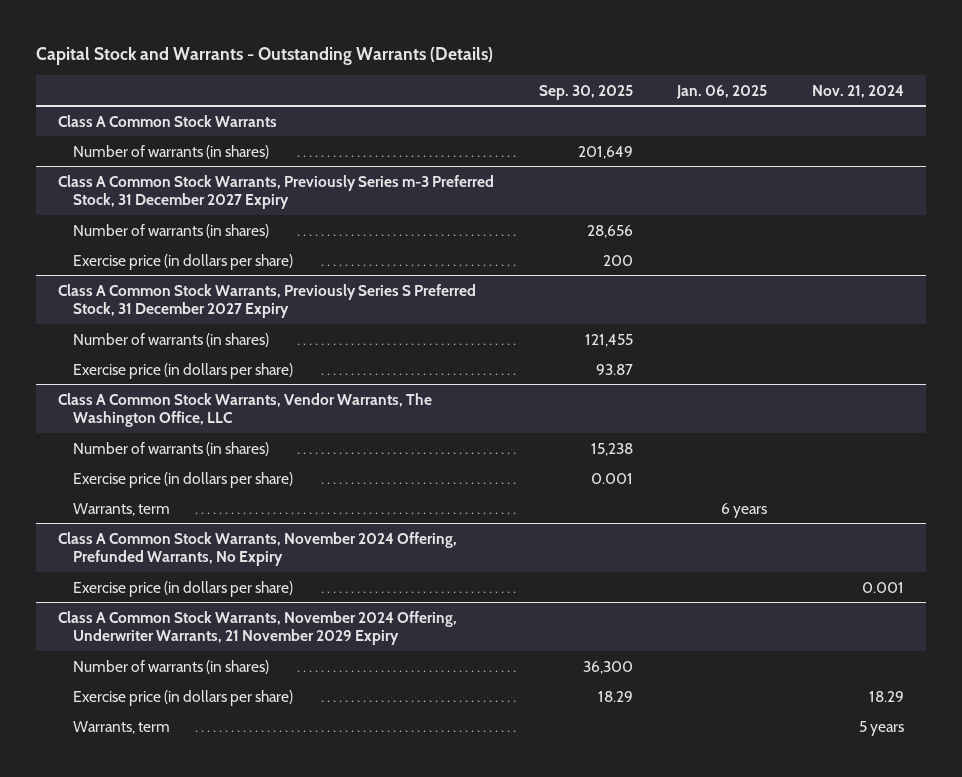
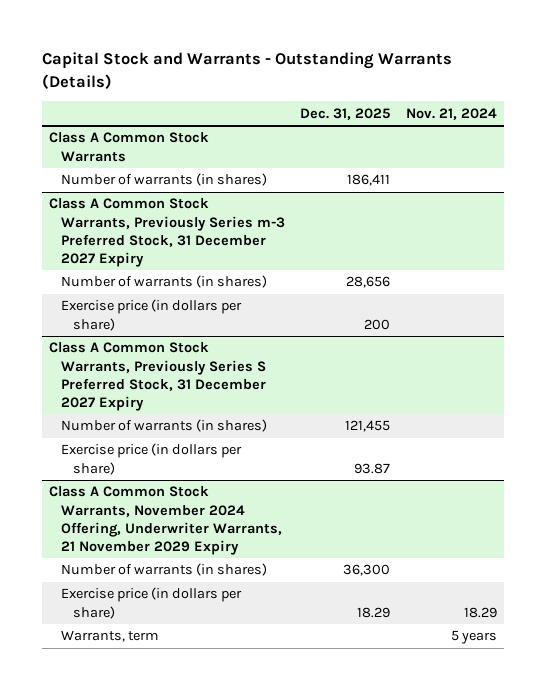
[538,84,633,100] Sep. 30, 2025 -> none
[676,84,768,99] Jan. 06, 2025 -> none
none -> [300,107,391,120] Dec. 31, 2025
[58,392,433,428] Class A Common Stock Warrants, Vendor Warrants, The Washington Office, LLC -> none
[72,441,269,456] Number of warrants (in shares) -> none
[72,471,293,488] Exercise price (in dollars per share) -> none
[72,502,170,516] Warrants, term -> none
[58,531,458,567] Class A Common Stock Warrants, November 2024 Offering, Prefunded Warrants, No Expiry -> none
[72,580,293,597] Exercise price (in dollars per share) -> none

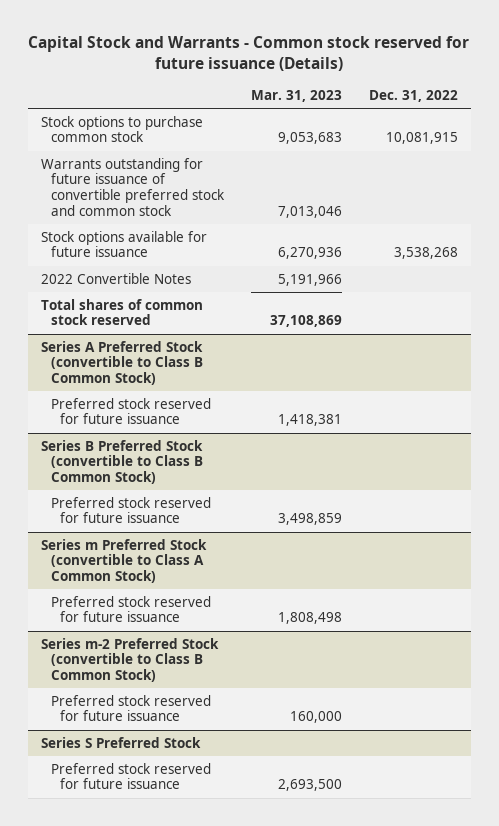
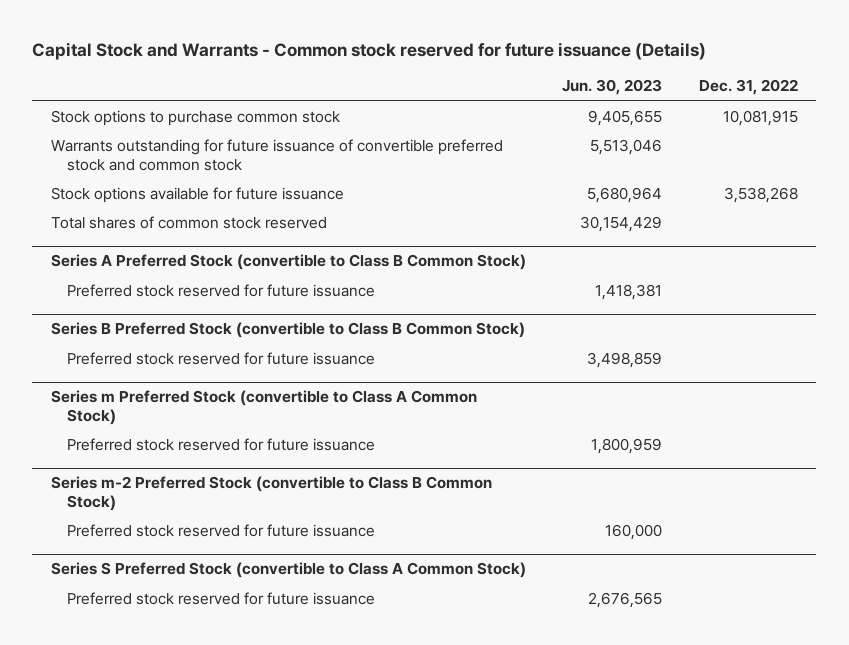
[250,90,342,103] Mar. 31, 2023 -> none
none -> [562,79,663,96] Jun. 30, 2023
[41,272,192,284] 2022 Convertible Notes -> none
[41,736,202,748] Series S Preferred Stock -> [50,562,526,579] Series S Preferred Stock (convertible to Class A Common Stock)

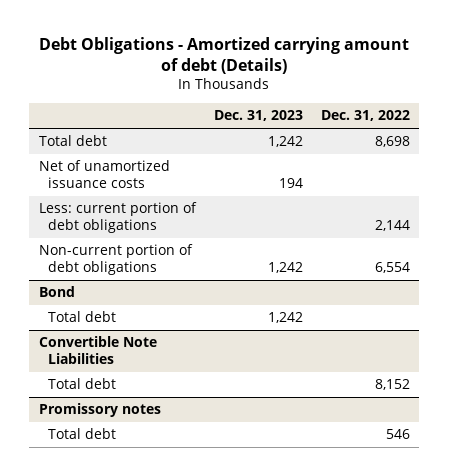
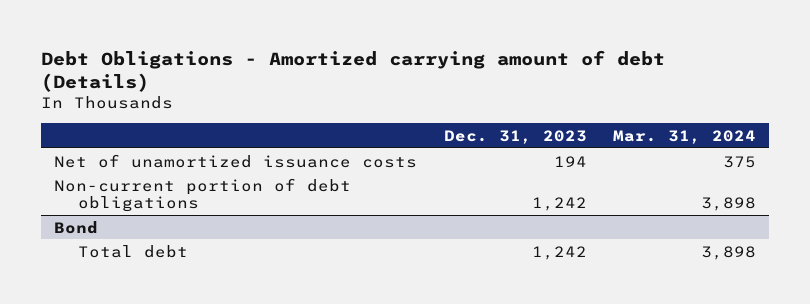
[321,110,411,122] Dec. 31, 2022 -> none
none -> [612,129,756,144] Mar. 31, 2024
[38,135,107,147] Total debt -> none
[38,202,197,234] Less: current portion of debt obligations -> none
[38,336,157,365] Convertible Note Liabilities -> none
[48,378,117,390] Total debt -> none
[38,403,161,418] Promissory notes -> none
[48,428,117,440] Total debt -> none

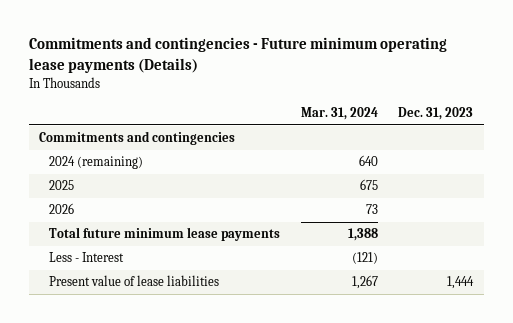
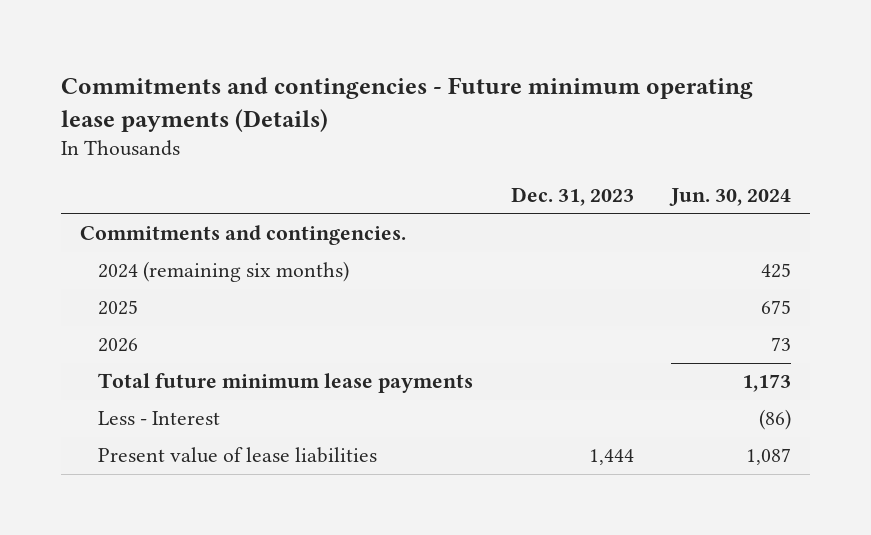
[300,107,378,121] Mar. 31, 2024 -> none
none -> [669,188,792,207] Jun. 30, 2024
[39,131,236,146] Commitments and contingencies -> [79,225,406,246] Commitments and contingencies.
[49,156,144,170] 2024 (remaining) -> [97,261,349,283] 2024 (remaining six months)

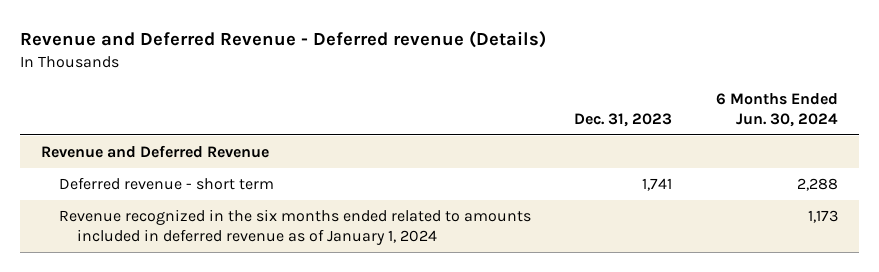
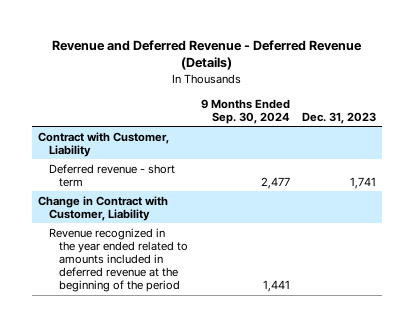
[19,30,546,48] Revenue and Deferred Revenue - Deferred revenue (Details) -> [52,39,363,71] Revenue and Deferred Revenue - Deferred Revenue (Details)
[715,93,838,127] 6 Months Ended Jun. 30, 2024 -> none
none -> [200,98,290,124] 9 Months Ended Sep. 30, 2024
[41,145,270,159] Revenue and Deferred Revenue -> none
none -> [38,131,170,157] Contract with Customer, Liability
none -> [38,195,169,221] Change in Contract with Customer, Liability
[59,209,532,245] Revenue recognized in the six months ended related to amounts included in deferred revenue as of January 1, 2024 -> [48,227,189,293] Revenue recognized in the year ended related to amounts included in deferred revenue at the beginning of the period

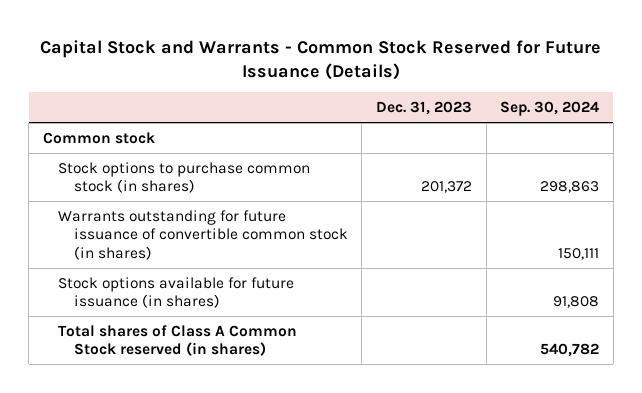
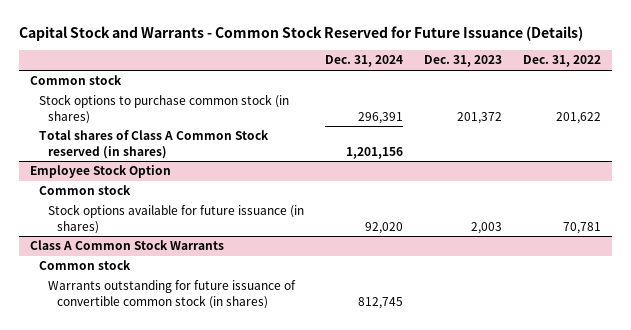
[500,101,600,117] Sep. 30, 2024 -> none
none -> [324,55,403,68] Dec. 31, 2024
none -> [523,55,602,68] Dec. 31, 2022
[58,209,348,260] Warrants outstanding for future issuance of convertible common stock (in shares) -> none
[58,276,295,309] Stock options available for future issuance (in shares) -> none
none -> [29,165,171,179] Employee Stock Option
none -> [38,185,131,196] Common stock
none -> [47,204,304,234] Stock options available for future issuance (in shares)
none -> [29,240,224,251] Class A Common Stock Warrants
none -> [38,260,131,271] Common stock
none -> [47,280,296,309] Warrants outstanding for future issuance of convertible common stock (in shares)

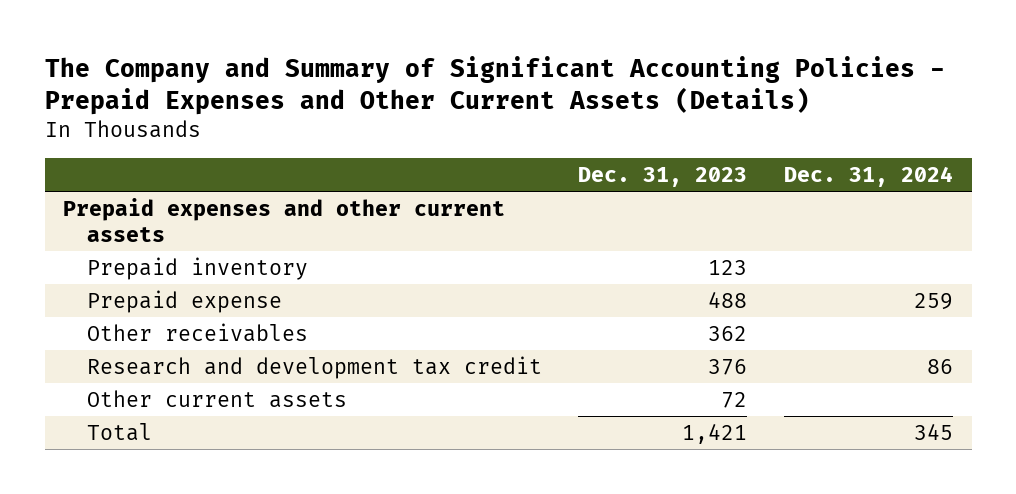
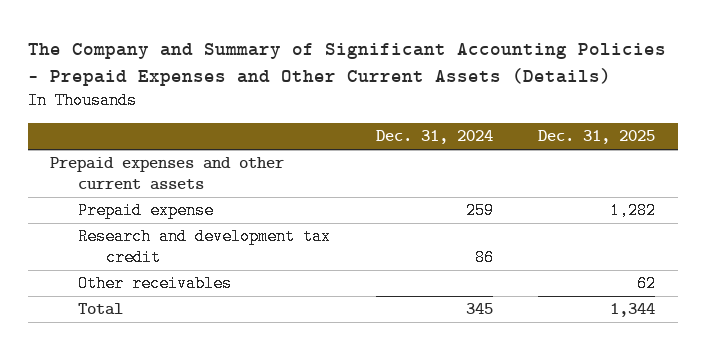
[578,166,748,187] Dec. 31, 2023 -> none
none -> [538,130,656,145] Dec. 31, 2025
[86,256,308,280] Prepaid inventory -> none
[86,389,347,408] Other current assets -> none
[86,322,308,342] Other receivables -> [78,275,233,293] Other receivables

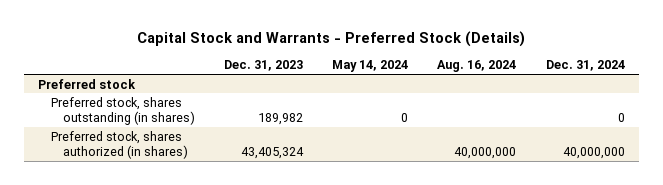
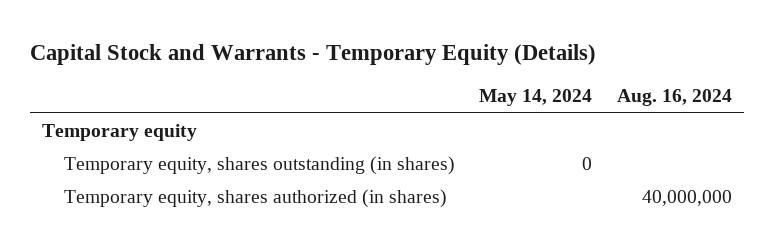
[137,31,526,48] Capital Stock and Warrants - Preferred Stock (Details) -> [29,43,596,65] Capital Stock and Warrants - Temporary Equity (Details)
[224,60,304,72] Dec. 31, 2023 -> none
[545,60,625,72] Dec. 31, 2024 -> none
[38,78,137,89] Preferred stock -> [42,123,198,141] Temporary equity
[50,96,195,126] Preferred stock, shares outstanding (in shares) -> [63,155,455,175] Temporary equity, shares outstanding (in shares)
[50,130,188,160] Preferred stock, shares authorized (in shares) -> [63,188,447,208] Temporary equity, shares authorized (in shares)

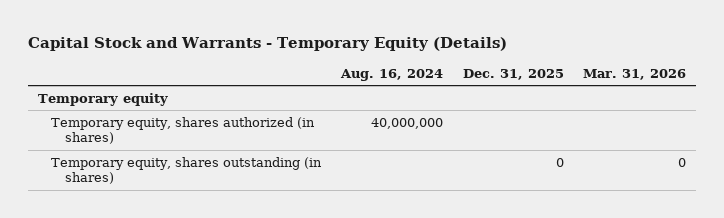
[479,89,593,107] May 14, 2024 -> none
none -> [462,68,564,80] Dec. 31, 2025
none -> [583,68,687,80] Mar. 31, 2026
[63,155,455,175] Temporary equity, shares outstanding (in shares) -> [51,156,323,185] Temporary equity, shares outstanding (in shares)

